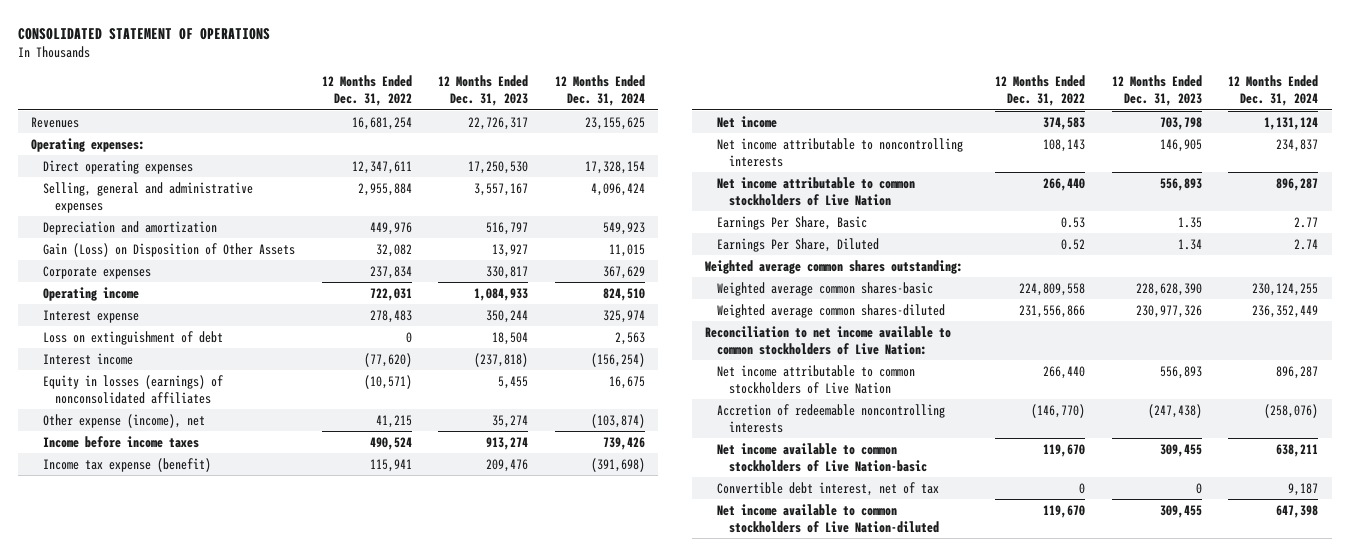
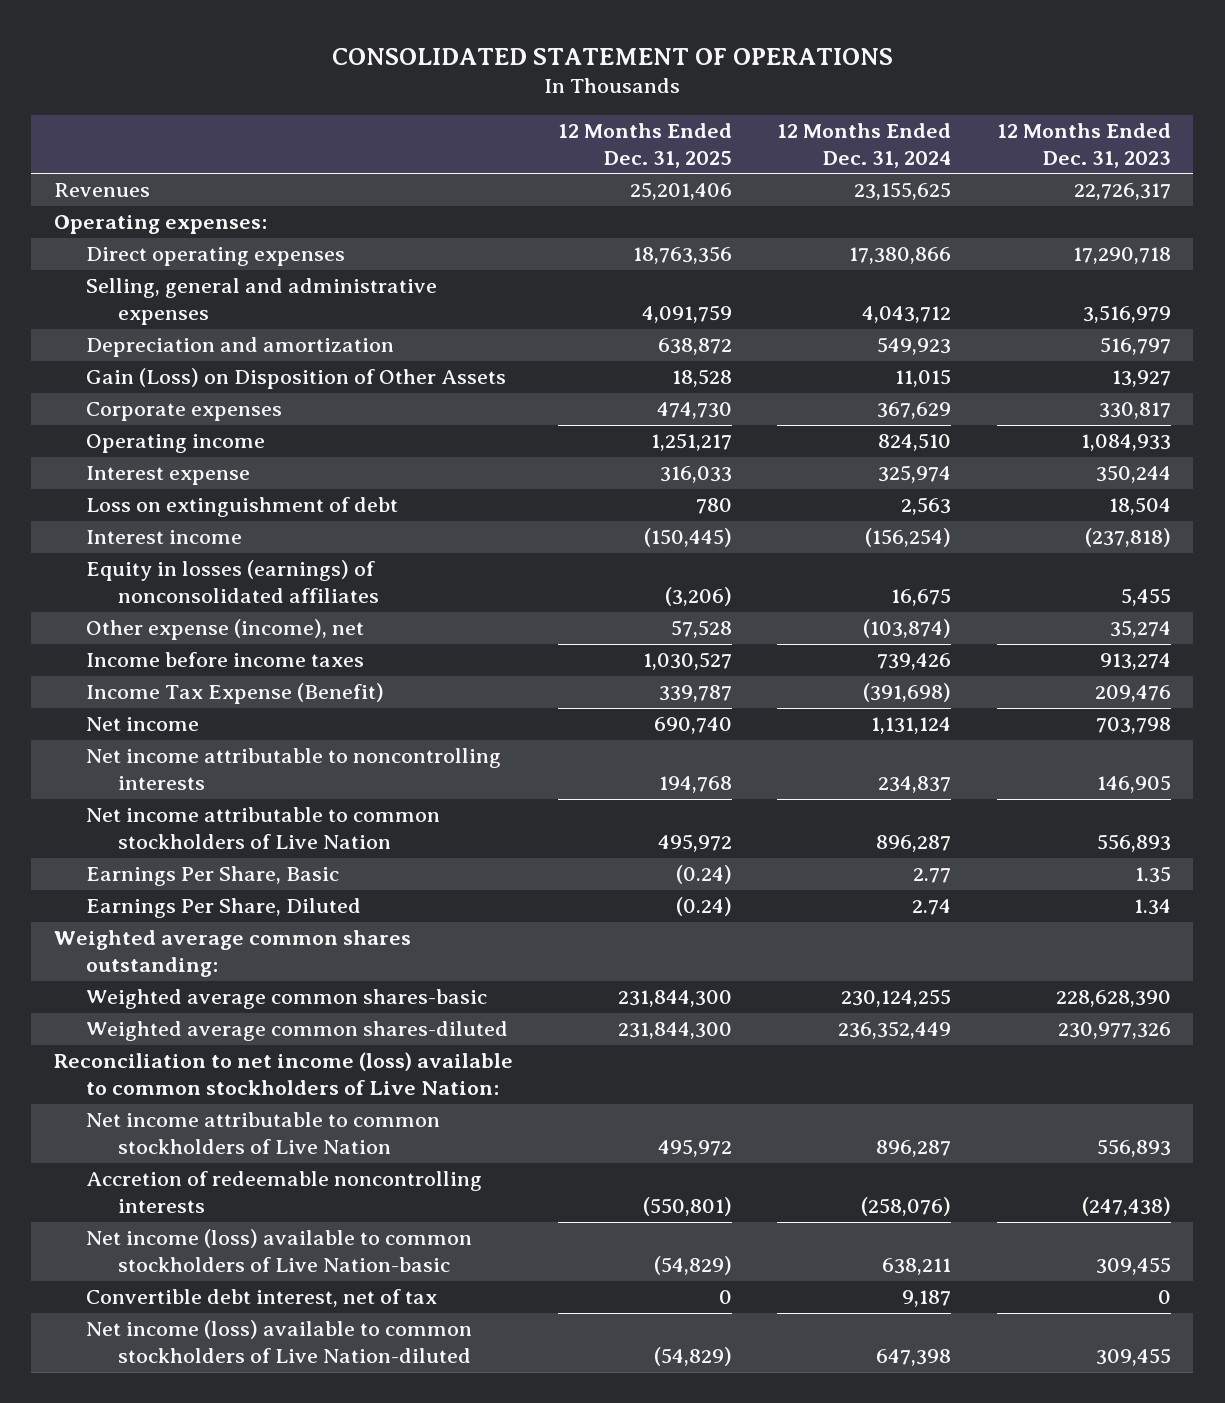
[321,75,412,107] 12 Months Ended Dec. 31, 2022 -> none
none -> [558,123,733,168] 12 Months Ended Dec. 31, 2025
[468,160,529,174] 17,250,530 -> [1072,247,1171,265] 17,290,718
[584,160,645,174] 17,328,154 -> [849,247,952,265] 17,380,866
[474,182,529,196] 3,557,167 -> [1082,304,1171,323] 3,516,979
[590,182,645,196] 4,096,424 -> [862,305,952,323] 4,043,712
[42,457,211,472] Income tax expense (benefit) -> [85,683,384,705] Income Tax Expense (Benefit)
[704,325,951,355] Reconciliation to net income available to common stockholders of Live Nation: -> [54,1052,514,1095] Reconciliation to net income (loss) available to common stockholders of Live Nation:
[716,442,927,472] Net income available to common stockholders of Live Nation-basic -> [85,1229,472,1272] Net income (loss) available to common stockholders of Live Nation-basic
[716,503,939,533] Net income available to common stockholders of Live Nation-diluted -> [85,1320,472,1363] Net income (loss) available to common stockholders of Live Nation-diluted

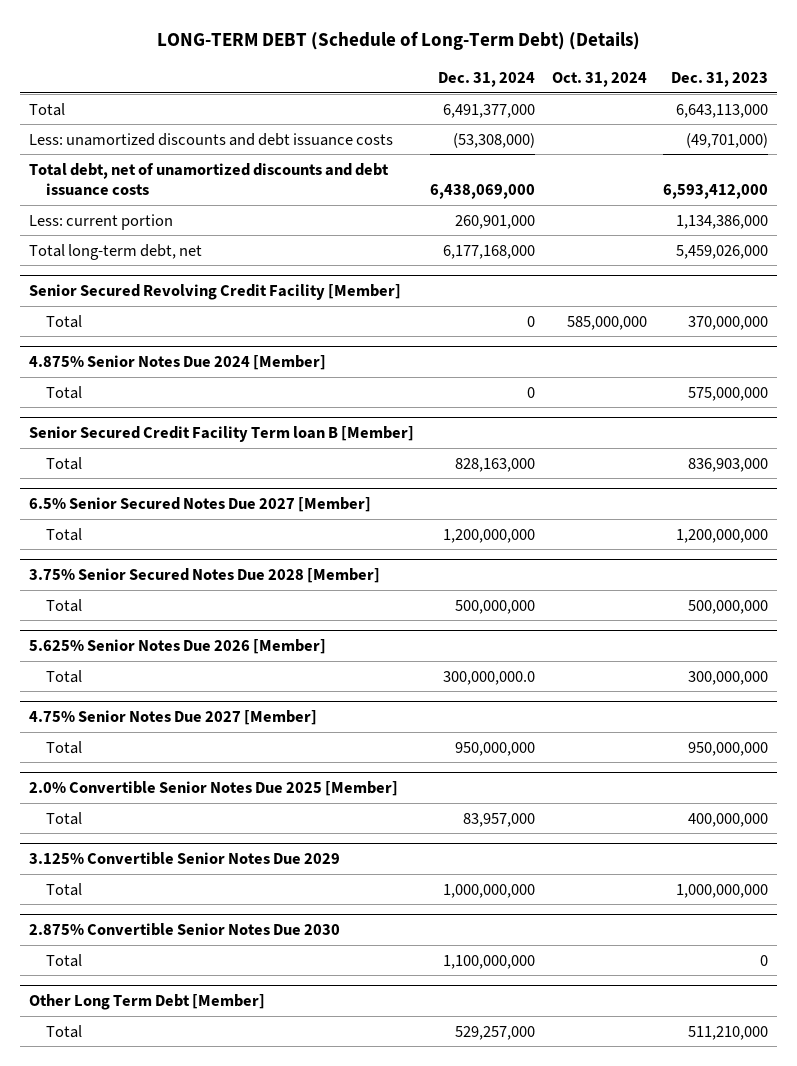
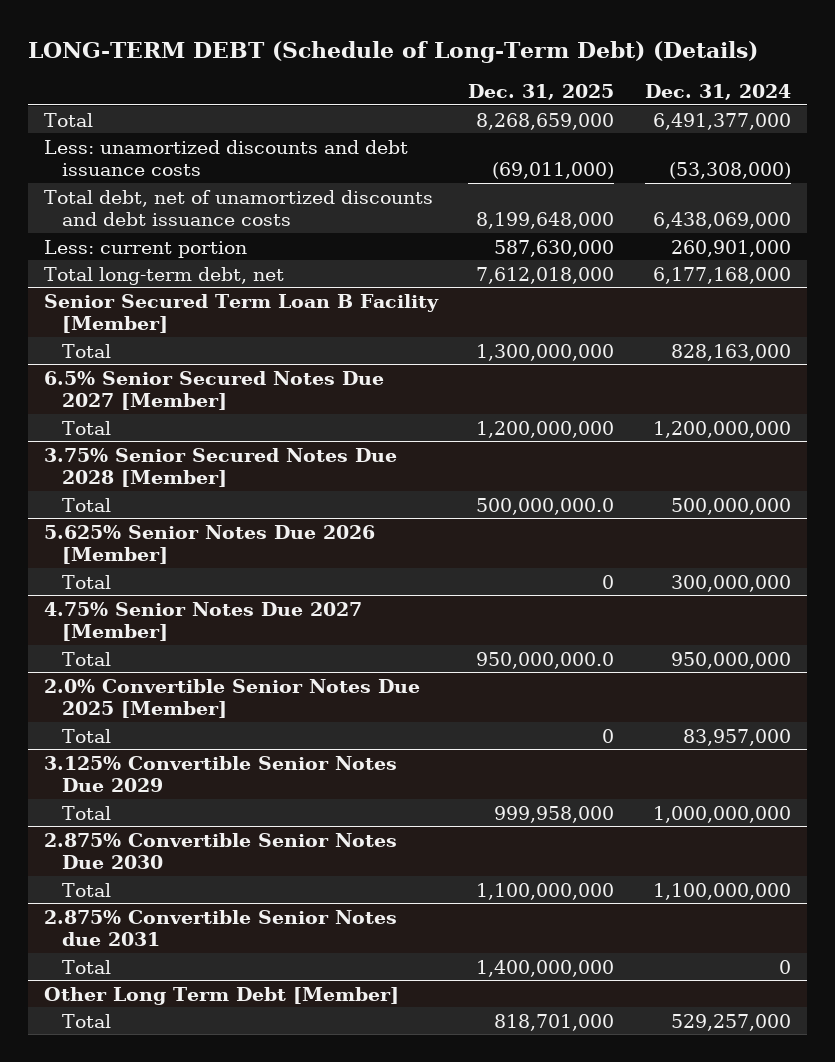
[551,71,647,87] Oct. 31, 2024 -> none
[671,71,769,87] Dec. 31, 2023 -> none
none -> [468,84,615,101] Dec. 31, 2025
[28,283,401,300] Senior Secured Revolving Credit Facility [Member] -> none
[46,314,83,328] Total -> none
[28,354,326,370] 4.875% Senior Notes Due 2024 [Member] -> none
[46,385,83,399] Total -> none
[28,425,414,442] Senior Secured Credit Facility Term loan B [Member] -> [43,293,439,334] Senior Secured Term Loan B Facility [Member]
[443,670,536,685] 300,000,000.0 -> [671,574,792,592] 300,000,000
none -> [43,909,397,947] 2.875% Convertible Senior Notes due 2031
none -> [61,959,111,974] Total

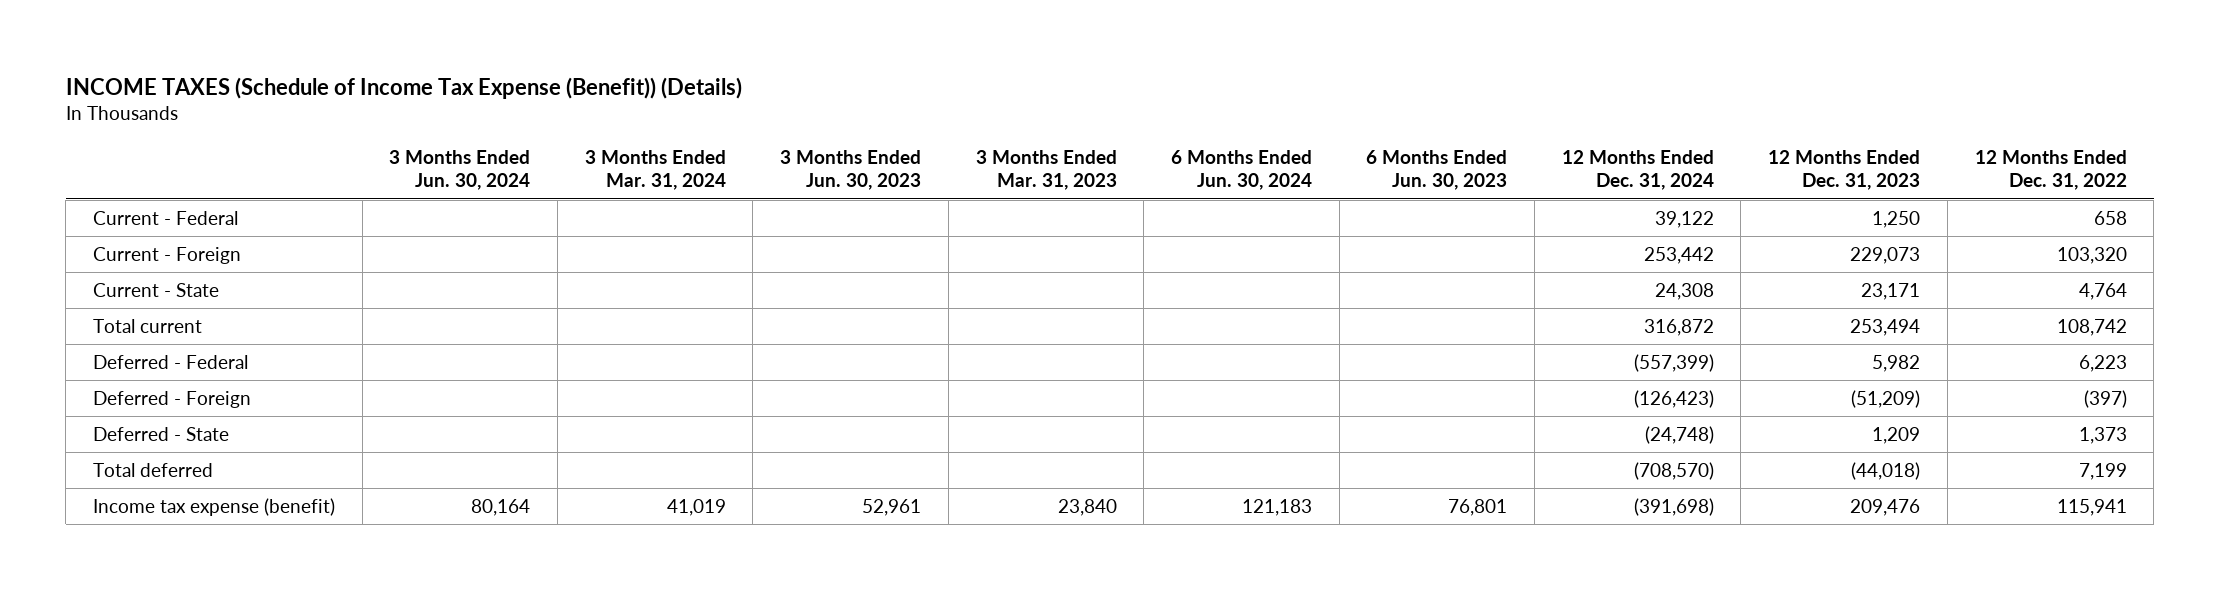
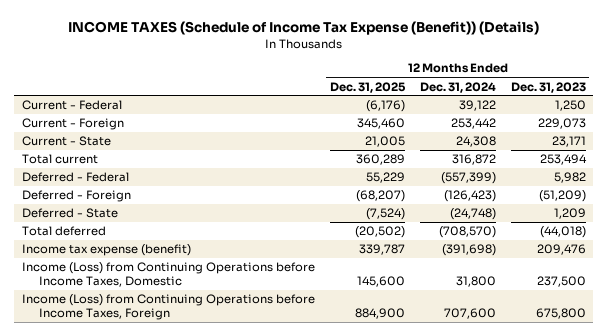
[389,150,531,191] 3 Months Ended Jun. 30, 2024 -> none
[584,150,726,191] 3 Months Ended Mar. 31, 2024 -> none
[780,150,922,191] 3 Months Ended Jun. 30, 2023 -> none
[975,150,1117,191] 3 Months Ended Mar. 31, 2023 -> none
[1170,150,1312,191] 6 Months Ended Jun. 30, 2024 -> none
[1366,150,1508,191] 6 Months Ended Jun. 30, 2023 -> none
[1974,150,2127,191] 12 Months Ended Dec. 31, 2022 -> none
none -> [329,81,406,93] Dec. 31, 2025
none -> [21,262,315,288] Income (Loss) from Continuing Operations before Income Taxes, Domestic
none -> [21,294,315,321] Income (Loss) from Continuing Operations before Income Taxes, Foreign

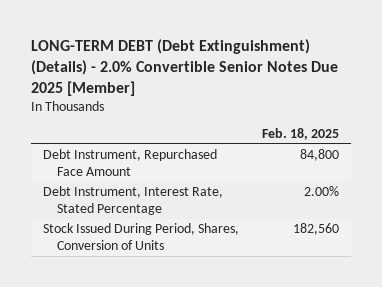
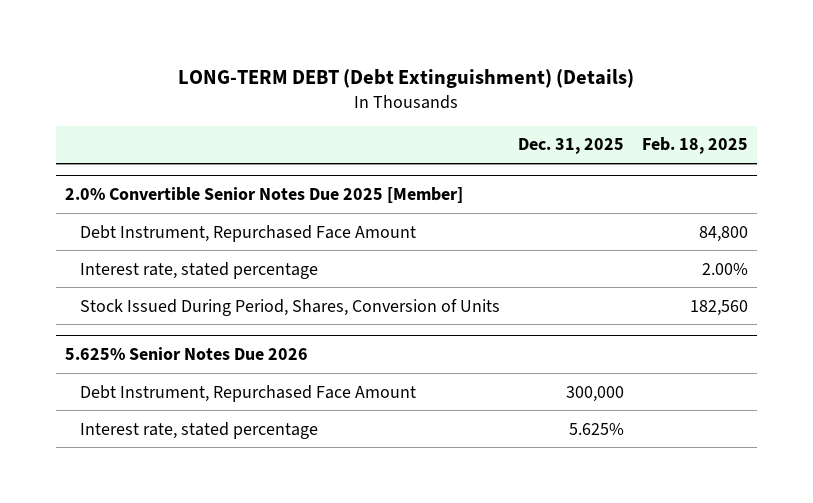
[30,39,338,96] LONG-TERM DEBT (Debt Extinguishment) (Details) - 2.0% Convertible Senior Notes Due 2025 [Member] -> [178,68,635,88] LONG-TERM DEBT (Debt Extinguishment) (Details)
none -> [517,138,624,155] Dec. 31, 2025
none -> [64,187,463,204] 2.0% Convertible Senior Notes Due 2025 [Member]
[42,186,223,216] Debt Instrument, Interest Rate, Stated Percentage -> [79,261,318,279] Interest rate, stated percentage
none -> [64,347,308,361] 5.625% Senior Notes Due 2026
none -> [79,384,416,402] Debt Instrument, Repurchased Face Amount
none -> [79,421,318,439] Interest rate, stated percentage

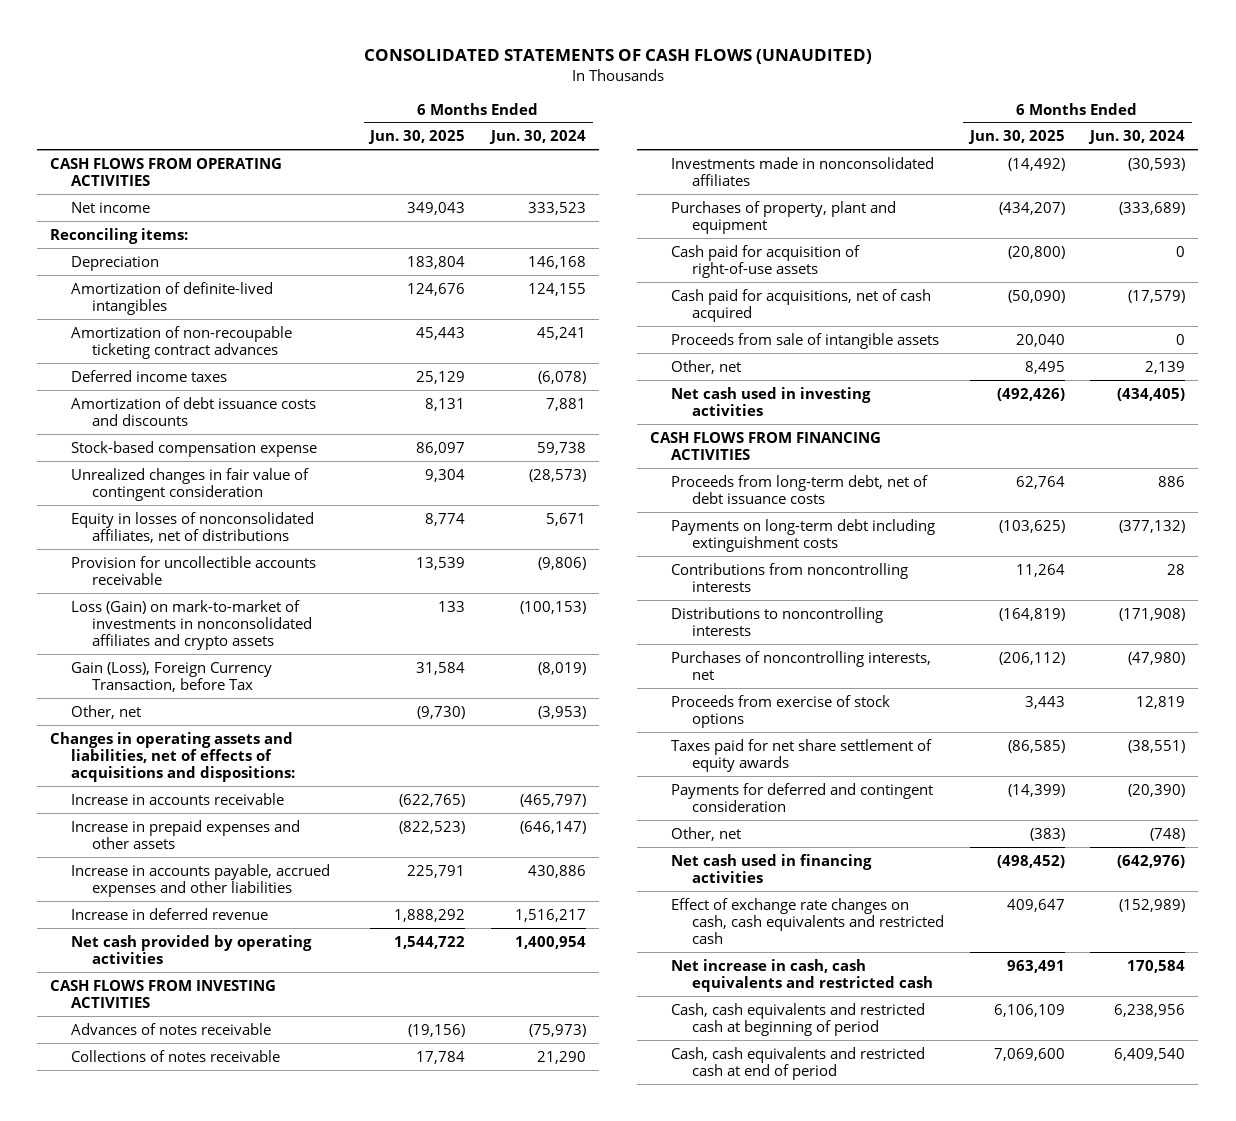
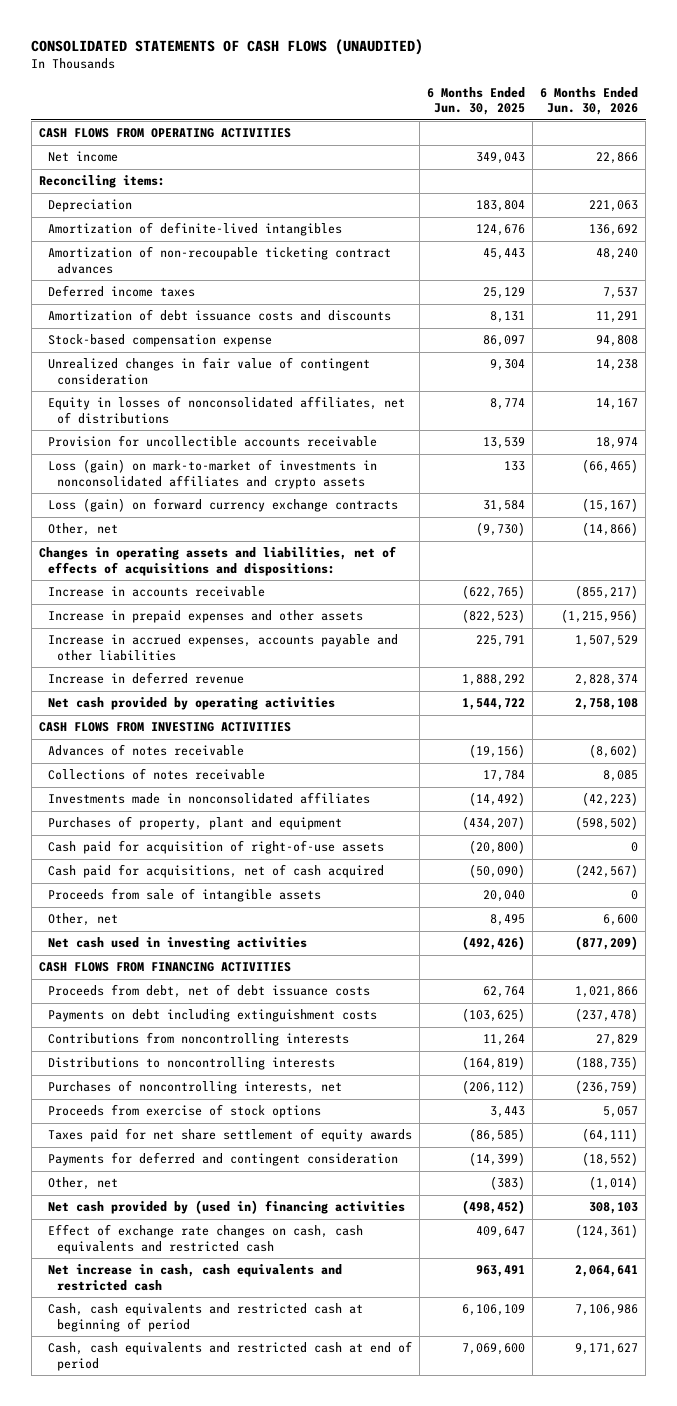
[489,130,587,145] Jun. 30, 2024 -> none
none -> [540,86,639,116] 6 Months Ended Jun. 30, 2026
[71,599,313,651] Loss (Gain) on mark-to-market of investments in nonconsolidated affiliates and crypto assets -> [47,459,377,489] Loss (gain) on mark-to-market of investments in nonconsolidated affiliates and crypto assets
[71,661,273,693] Gain (Loss), Foreign Currency Transaction, before Tax -> [47,498,398,513] Loss (gain) on forward currency exchange contracts
[71,863,331,898] Increase in accounts payable, accrued expenses and other liabilities -> [47,634,398,661] Increase in accrued expenses, accounts payable and other liabilities
[670,474,928,505] Proceeds from long-term debt, net of debt issuance costs -> [47,984,370,999] Proceeds from debt, net of debt issuance costs
[670,518,935,553] Payments on long-term debt including extinguishment costs -> [47,1009,377,1023] Payments on debt including extinguishment costs
[670,853,872,884] Net cash used in financing activities -> [47,1200,405,1215] Net cash provided by (used in) financing activities

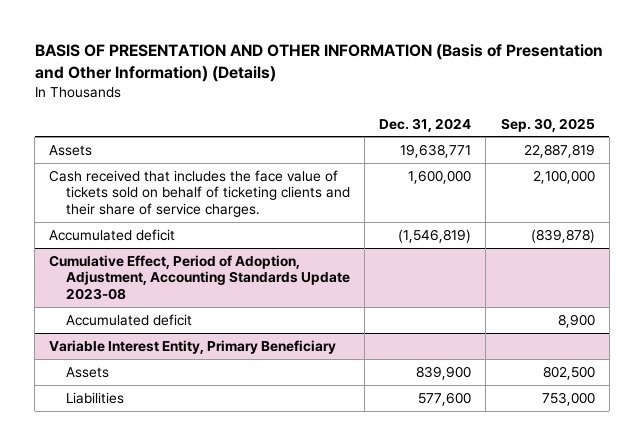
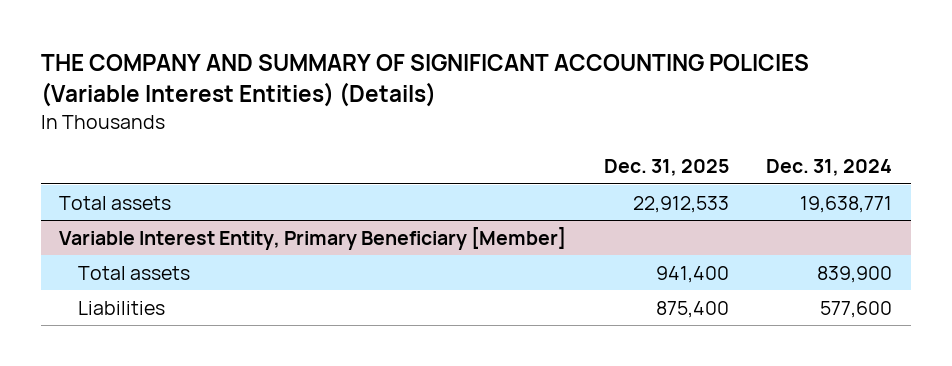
[34,44,603,82] BASIS OF PRESENTATION AND OTHER INFORMATION (Basis of Presentation and Other Information) (Details) -> [40,54,809,108] THE COMPANY AND SUMMARY OF SIGNIFICANT ACCOUNTING POLICIES (Variable Interest Entities) (Details)
[500,117,595,132] Sep. 30, 2025 -> none
none -> [603,159,729,177] Dec. 31, 2025
[49,169,350,217] Cash received that includes the face value of tickets sold on behalf of ticketing clients and their share of service charges. -> none
[49,228,176,241] Accumulated deficit -> none
[49,254,350,300] Cumulative Effect, Period of Adoption, Adjustment, Accounting Standards Update 2023-08 -> none
[65,313,192,326] Accumulated deficit -> none
[49,144,93,156] Assets -> [59,195,172,210] Total assets
[49,339,337,354] Variable Interest Entity, Primary Beneficiary -> [59,226,567,250] Variable Interest Entity, Primary Beneficiary [Member]
[65,366,109,378] Assets -> [78,265,191,280] Total assets

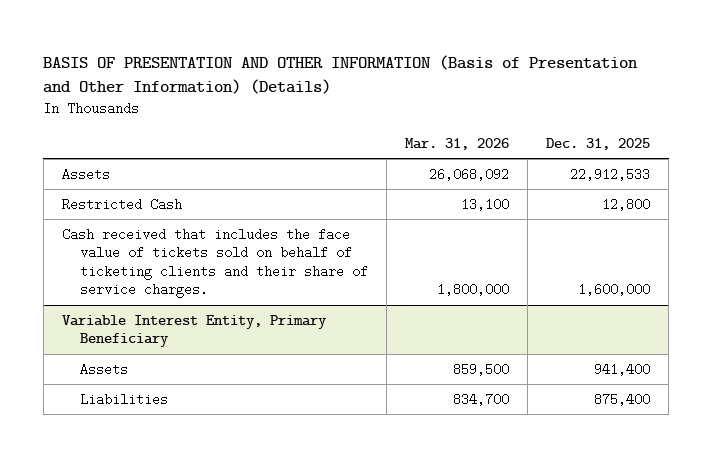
[40,54,809,108] THE COMPANY AND SUMMARY OF SIGNIFICANT ACCOUNTING POLICIES (Variable Interest Entities) (Details) -> [43,54,639,94] BASIS OF PRESENTATION AND OTHER INFORMATION (Basis of Presentation and Other Information) (Details)
[766,159,893,177] Dec. 31, 2024 -> none
none -> [404,138,509,151] Mar. 31, 2026
[59,195,172,210] Total assets -> [61,167,110,181] Assets
none -> [61,197,182,211] Restricted Cash
none -> [61,227,368,299] Cash received that includes the face value of tickets sold on behalf of ticketing clients and their share of service charges.
[59,226,567,250] Variable Interest Entity, Primary Beneficiary [Member] -> [61,314,327,348] Variable Interest Entity, Primary Beneficiary
[78,265,191,280] Total assets -> [79,362,128,376] Assets

